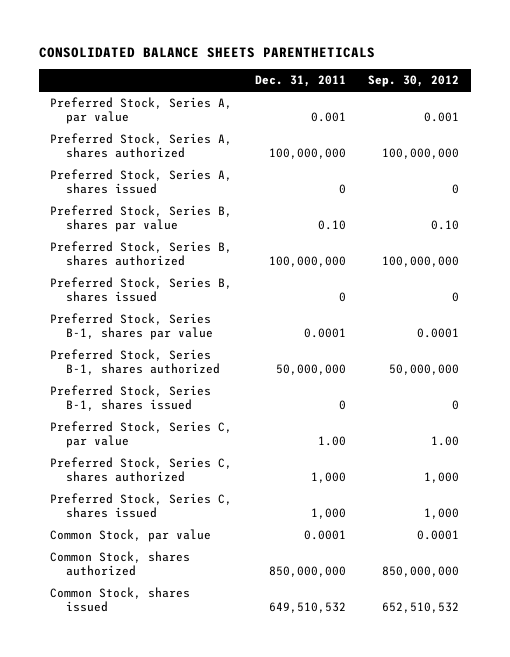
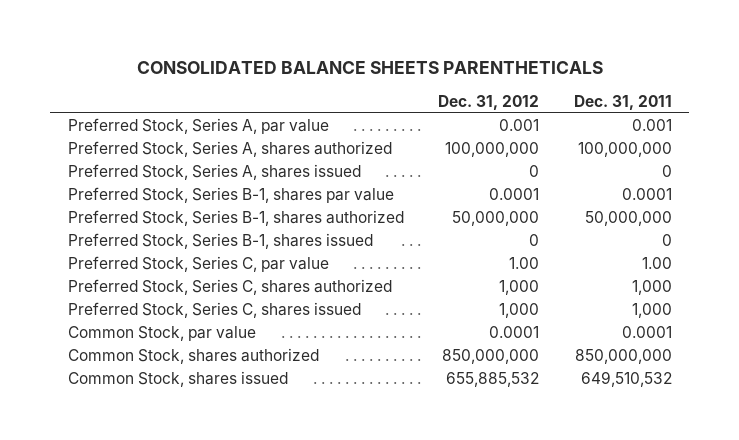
[368,75,460,88] Sep. 30, 2012 -> none
none -> [438,94,540,110] Dec. 31, 2012
[50,205,233,233] Preferred Stock, Series B, shares par value -> none
[50,241,233,267] Preferred Stock, Series B, shares authorized -> none
[50,277,233,303] Preferred Stock, Series B, shares issued -> none

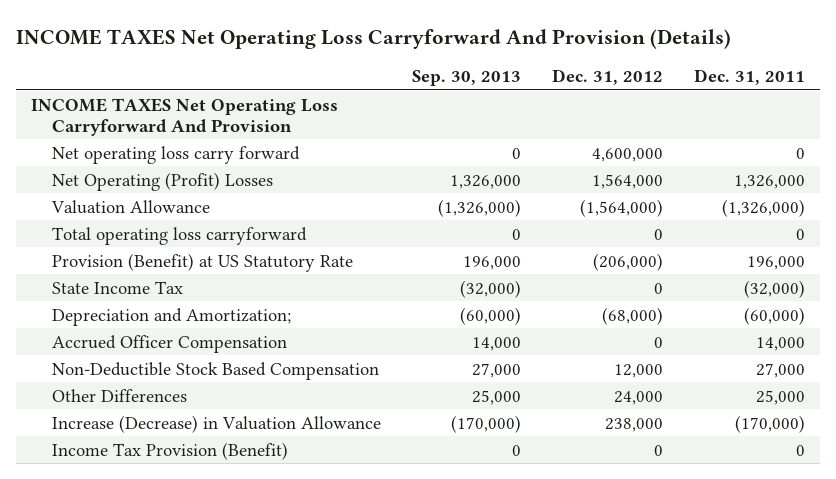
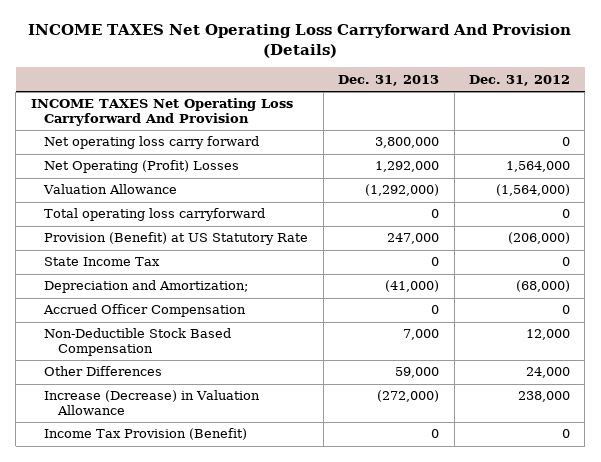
[412,70,522,87] Sep. 30, 2013 -> none
[694,69,806,86] Dec. 31, 2011 -> none
none -> [338,74,440,86] Dec. 31, 2013
[592,147,664,162] 4,600,000 -> [562,137,571,147] 0

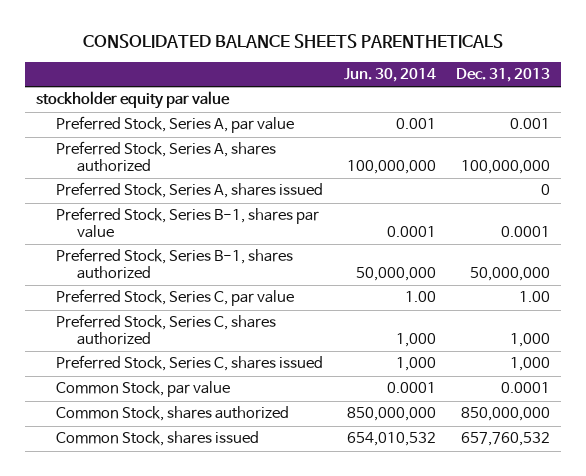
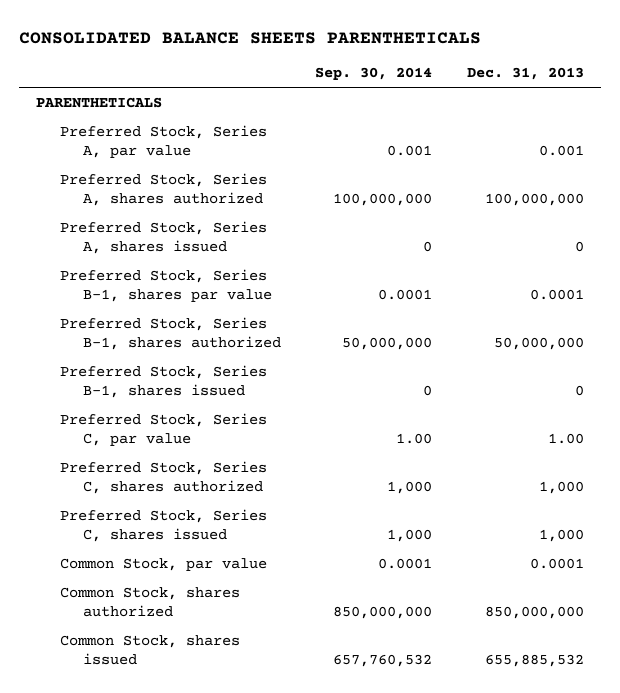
[343,68,436,83] Jun. 30, 2014 -> none
none -> [315,67,433,81] Sep. 30, 2014
[35,91,230,110] stockholder equity par value -> none
none -> [36,96,163,108] PARENTHETICALS
none -> [59,364,267,398] Preferred Stock, Series B-1, shares issued
[461,432,551,447] 657,760,532 -> [485,653,585,667] 655,885,532

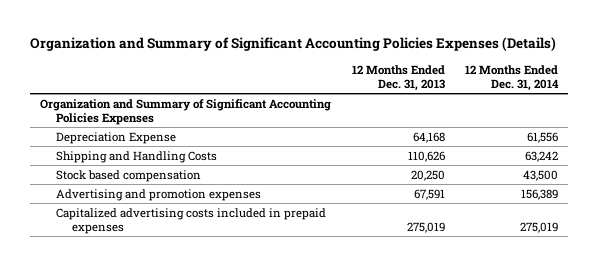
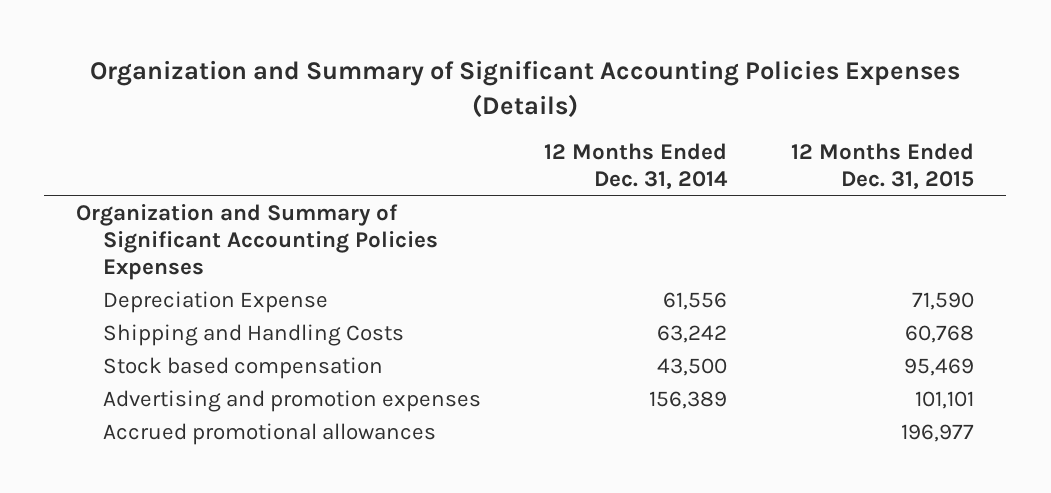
[351,64,445,91] 12 Months Ended Dec. 31, 2013 -> none
none -> [791,143,975,191] 12 Months Ended Dec. 31, 2015
[56,207,327,234] Capitalized advertising costs included in prepaid expenses -> none
none -> [102,423,436,446] Accrued promotional allowances

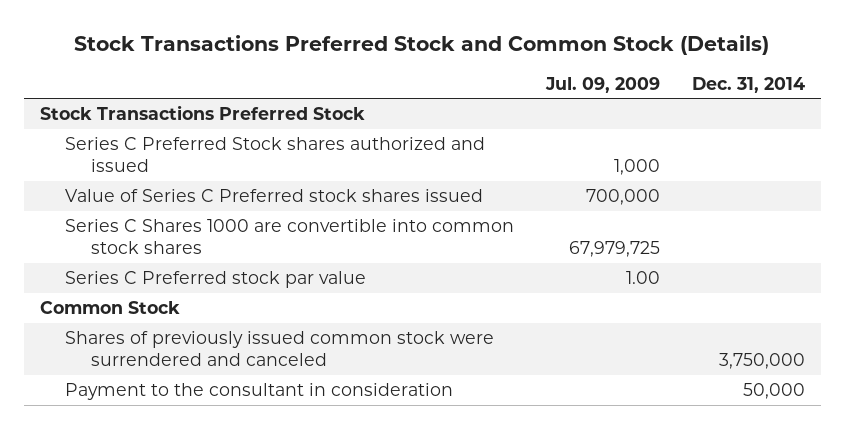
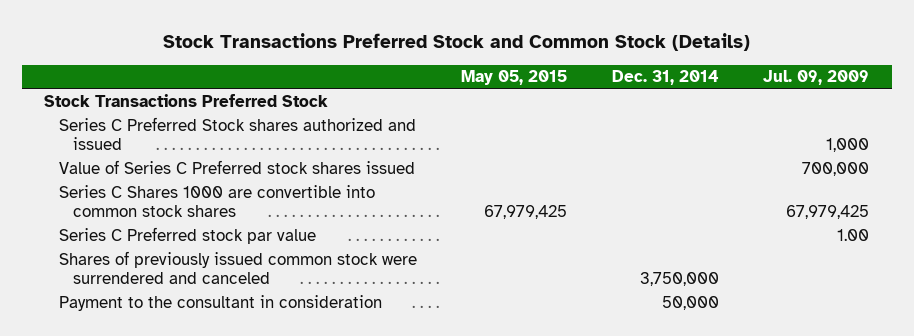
none -> [461,70,568,86] May 05, 2015
[569,241,661,258] 67,979,725 -> [786,204,870,219] 67,979,425
[39,300,180,314] Common Stock -> none

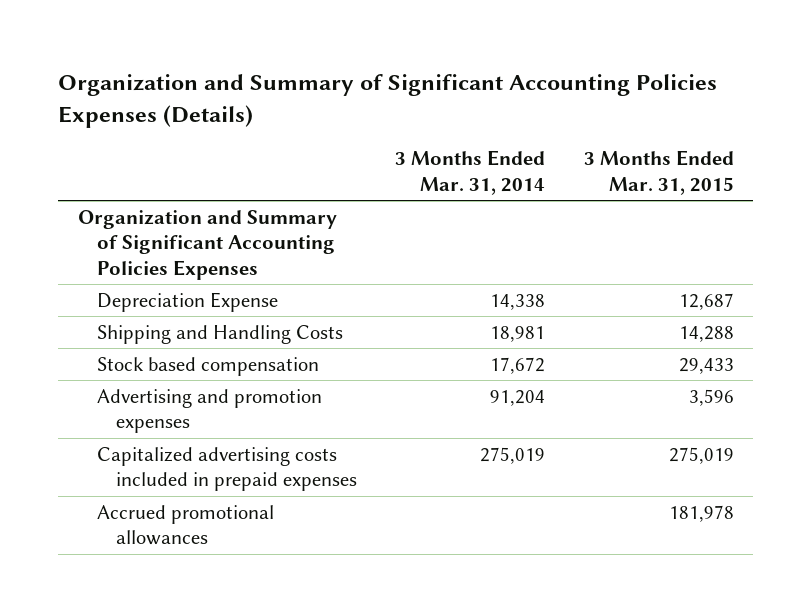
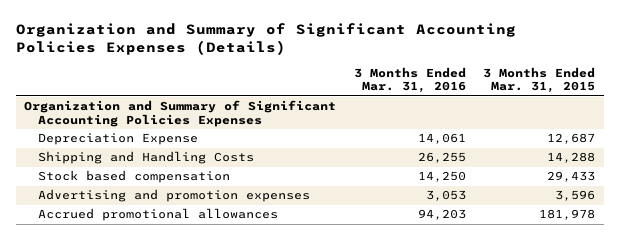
[395,150,546,195] 3 Months Ended Mar. 31, 2014 -> none
none -> [353,66,466,94] 3 Months Ended Mar. 31, 2016
[96,446,358,492] Capitalized advertising costs included in prepaid expenses -> none

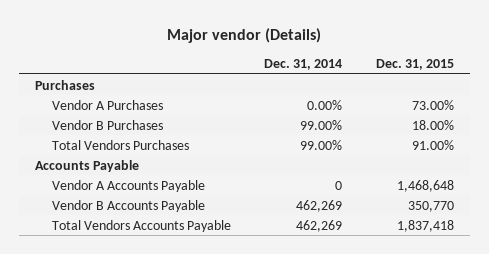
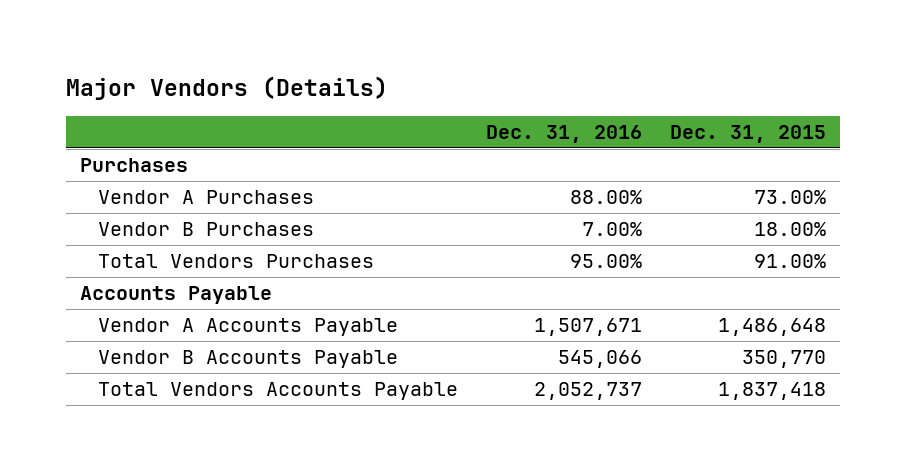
[167,27,322,43] Major vendor (Details) -> [65,76,388,101] Major Vendors (Details)
[264,58,343,70] Dec. 31, 2014 -> none
none -> [486,124,643,143] Dec. 31, 2016
[396,179,454,192] 1,468,648 -> [718,318,827,337] 1,486,648

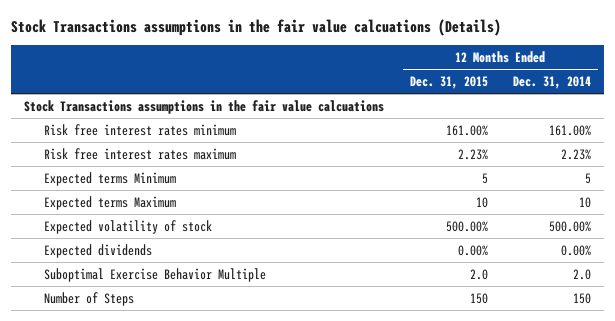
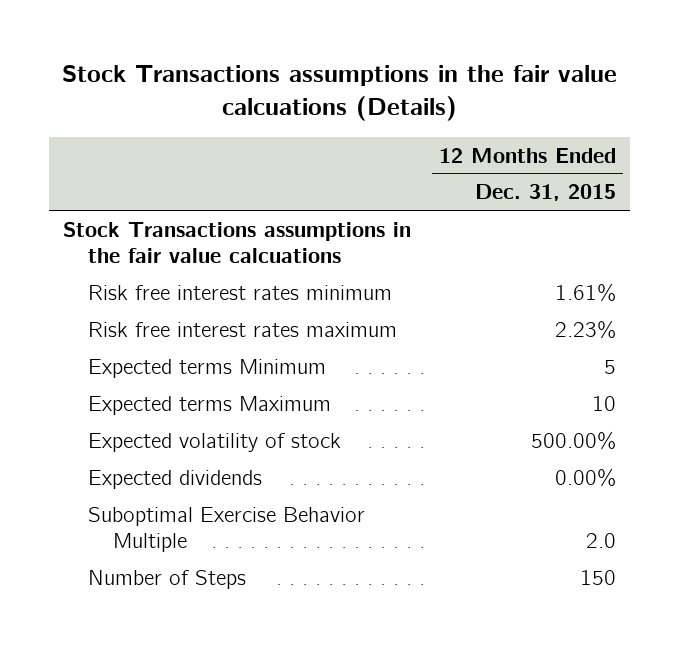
[513,76,592,90] Dec. 31, 2014 -> none
[445,124,488,136] 161.00% -> [555,282,617,302] 1.61%

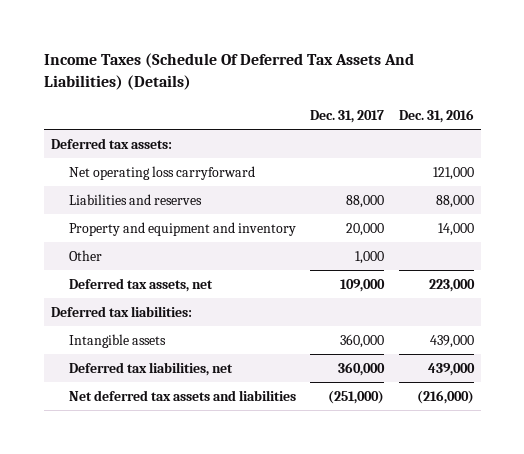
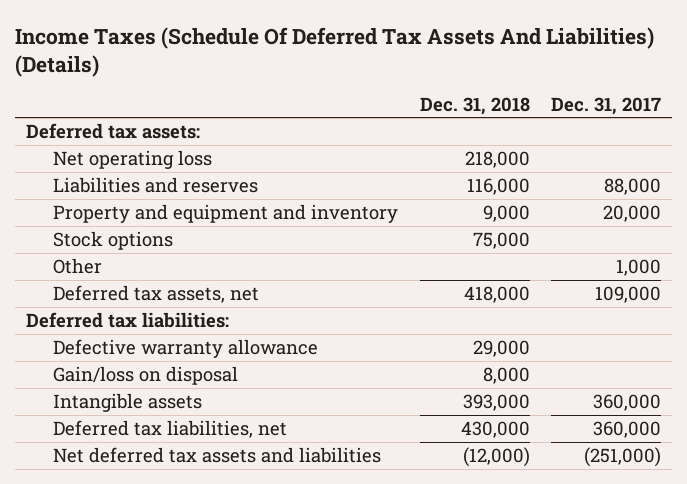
[398,109,474,124] Dec. 31, 2016 -> none
none -> [419,96,530,115] Dec. 31, 2018
[68,165,255,180] Net operating loss carryforward -> [53,149,213,169] Net operating loss
none -> [53,230,174,250] Stock options
none -> [53,338,319,358] Defective warranty allowance
none -> [53,365,239,385] Gain/loss on disposal

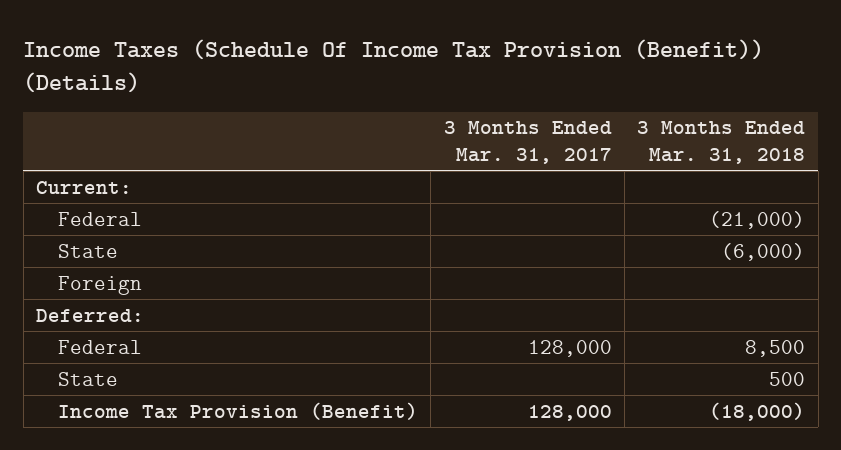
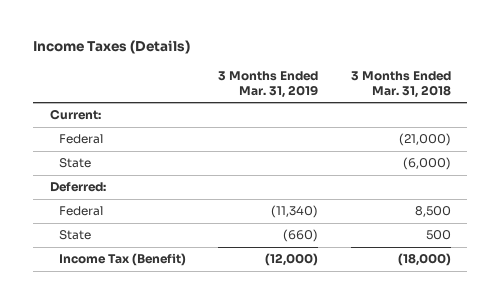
[23,38,765,94] Income Taxes (Schedule Of Income Tax Provision (Benefit)) (Details) -> [33,40,191,55] Income Taxes (Details)
[443,121,612,164] 3 Months Ended Mar. 31, 2017 -> none
none -> [218,70,319,98] 3 Months Ended Mar. 31, 2019
[57,275,142,295] Foreign -> none
[57,401,418,420] Income Tax Provision (Benefit) -> [58,253,186,267] Income Tax (Benefit)

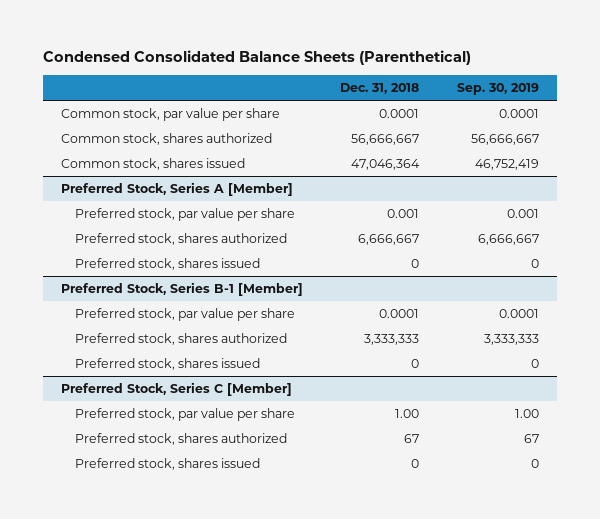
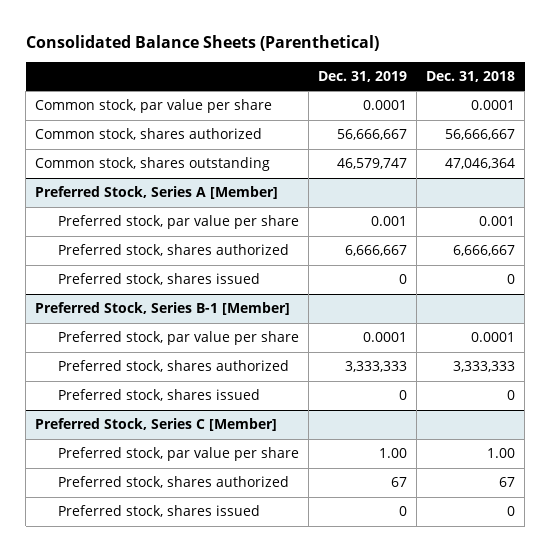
[42,50,471,66] Condensed Consolidated Balance Sheets (Parenthetical) -> [25,34,379,51] Consolidated Balance Sheets (Parenthetical)
[456,82,539,95] Sep. 30, 2019 -> none
none -> [317,70,407,82] Dec. 31, 2019
[61,158,246,171] Common stock, shares issued -> [35,157,271,172] Common stock, shares outstanding

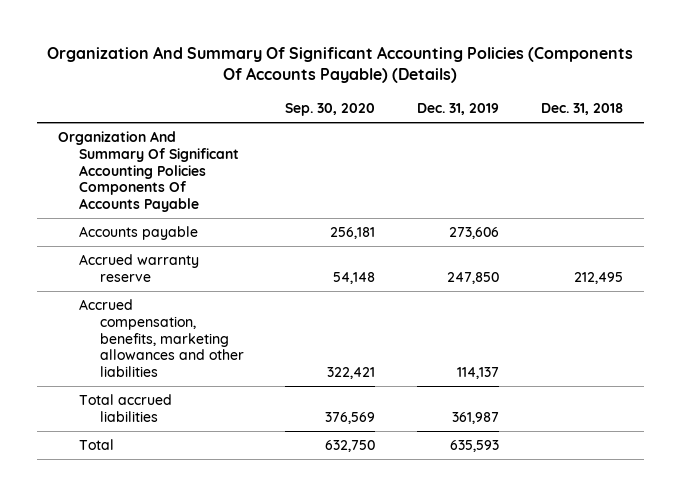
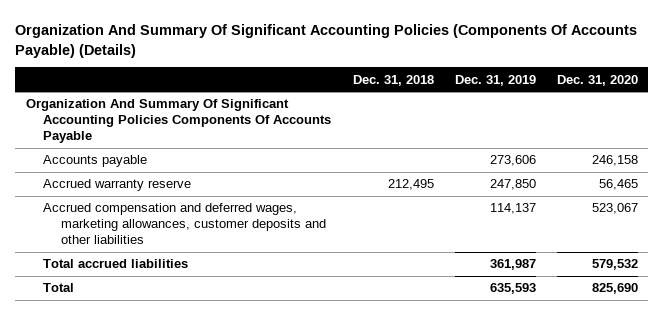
[285,103,376,117] Sep. 30, 2020 -> none
none -> [556,74,638,86] Dec. 31, 2020
[78,298,244,378] Accrued compensation, benefits, marketing allowances and other liabilities -> [43,203,327,245] Accrued compensation and deferred wages, marketing allowances, customer deposits and other liabilities

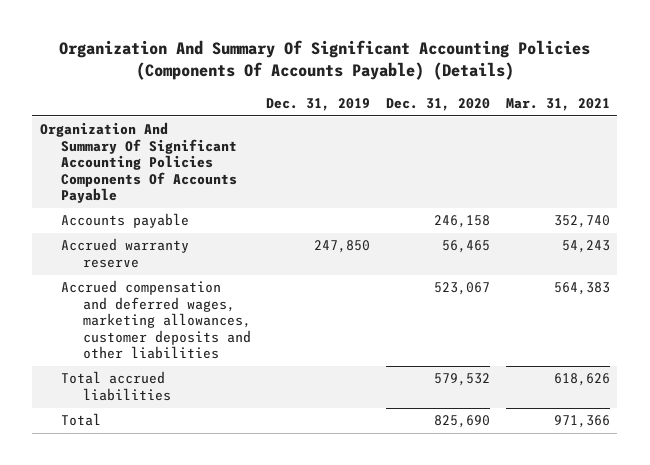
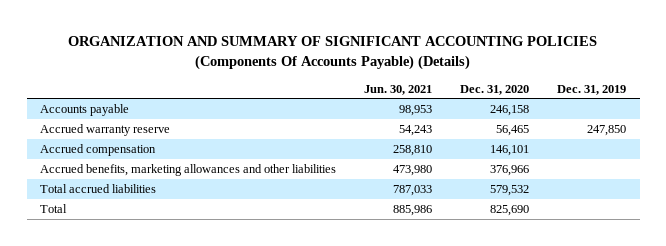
[58,40,590,81] Organization And Summary Of Significant Accounting Policies (Components Of Accounts Payable) (Details) -> [68,36,598,70] ORGANIZATION AND SUMMARY OF SIGNIFICANT ACCOUNTING POLICIES (Components Of Accounts Payable) (Details)
[505,98,610,112] Mar. 31, 2021 -> none
none -> [364,84,433,95] Jun. 30, 2021
[40,122,238,204] Organization And Summary Of Significant Accounting Policies Components Of Accounts Payable -> none
none -> [40,143,157,156] Accrued compensation
[61,280,251,360] Accrued compensation and deferred wages, marketing allowances, customer deposits and other liabilities -> [40,163,337,176] Accrued benefits, marketing allowances and other liabilities
[433,282,490,296] 523,067 -> [489,164,529,176] 376,966

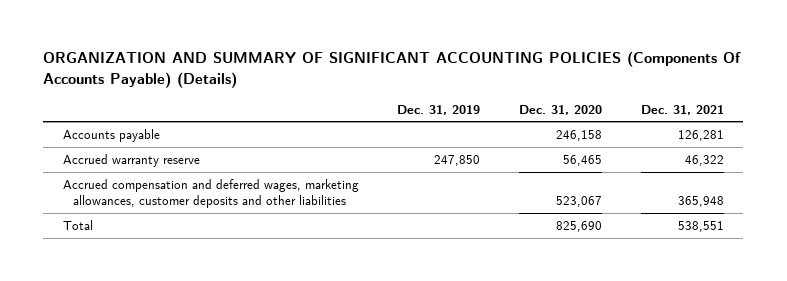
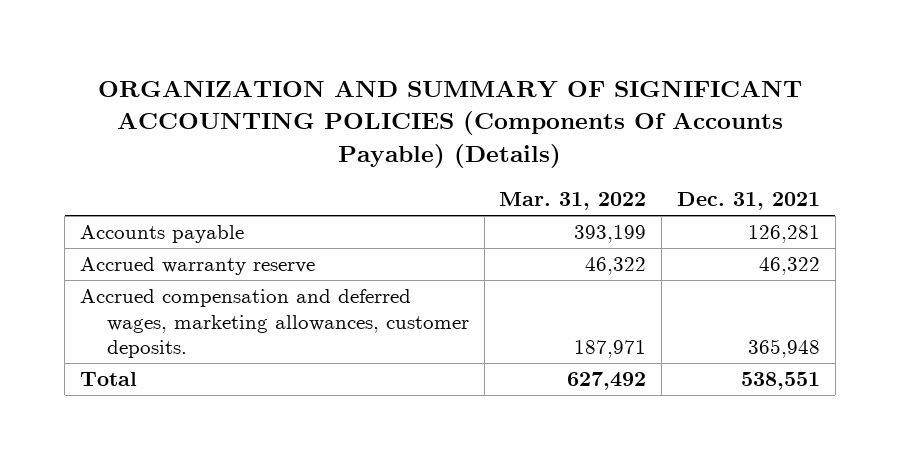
[397,104,481,115] Dec. 31, 2019 -> none
[519,104,603,115] Dec. 31, 2020 -> none
none -> [499,192,647,211] Mar. 31, 2022
[62,178,359,209] Accrued compensation and deferred wages, marketing allowances, customer deposits and other liabilities -> [79,289,469,358] Accrued compensation and deferred wages, marketing allowances, customer deposits.

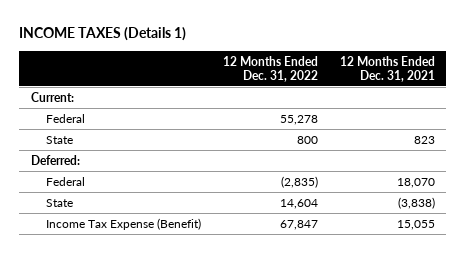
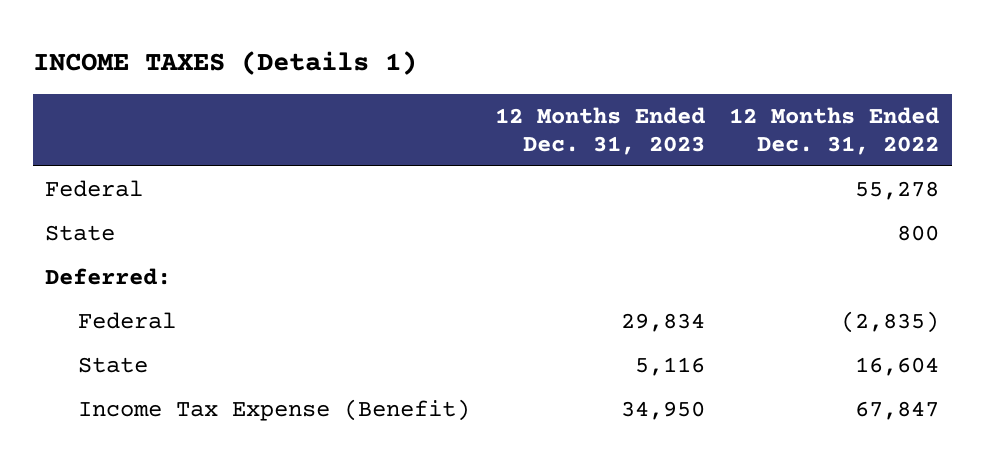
[340,55,436,82] 12 Months Ended Dec. 31, 2021 -> none
none -> [494,106,705,155] 12 Months Ended Dec. 31, 2023
[30,92,74,103] Current: -> none
[279,199,318,210] 14,604 -> [855,357,940,377] 16,604

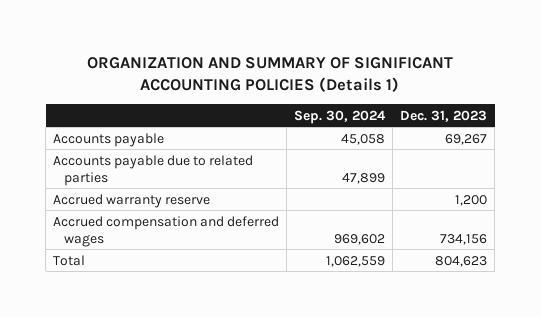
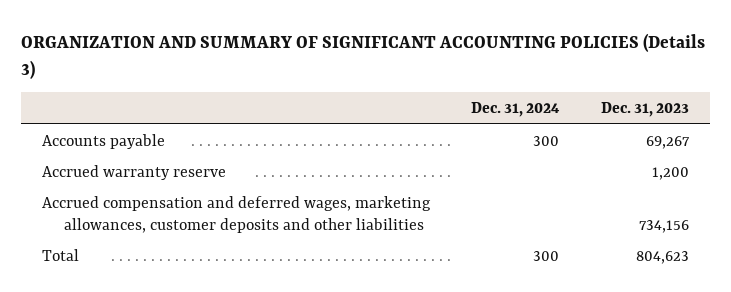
[87,57,454,93] ORGANIZATION AND SUMMARY OF SIGNIFICANT ACCOUNTING POLICIES (Details 1) -> [21,33,706,79] ORGANIZATION AND SUMMARY OF SIGNIFICANT ACCOUNTING POLICIES (Details 3)
[294,109,387,124] Sep. 30, 2024 -> none
none -> [471,101,561,117] Dec. 31, 2024
[53,154,254,186] Accounts payable due to related parties -> none
[53,215,280,247] Accrued compensation and deferred wages -> [42,195,432,233] Accrued compensation and deferred wages, marketing allowances, customer deposits and other liabilities

